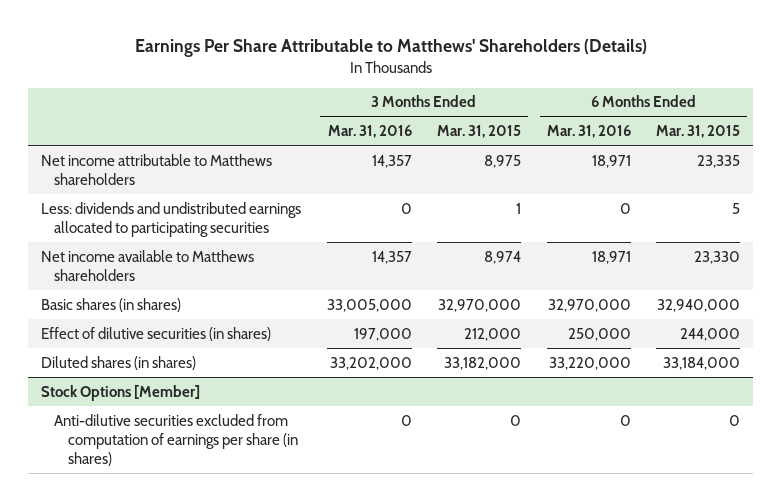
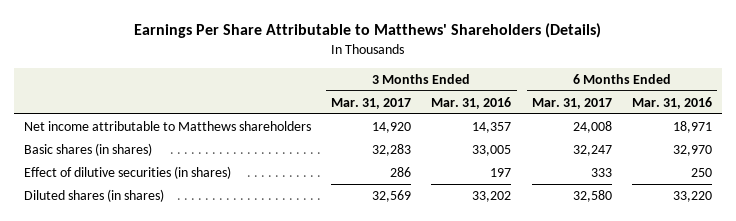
[437,125,522,139] Mar. 31, 2015 -> none
[656,125,741,139] Mar. 31, 2015 -> none
none -> [331,97,412,109] Mar. 31, 2017
none -> [531,97,612,109] Mar. 31, 2017
[41,201,302,237] Less: dividends and undistributed earnings allocated to participating securities -> none
[41,249,255,281] Net income available to Matthews shareholders -> none
[41,384,201,401] Stock Options [Member] -> none
[54,413,298,466] Anti-dilutive securities excluded from computation of earnings per share (in shares) -> none
[326,298,412,312] 33,005,000 -> [472,145,512,157] 33,005
[547,298,631,312] 32,970,000 -> [672,145,712,157] 32,970
[353,327,412,341] 197,000 -> [490,168,512,178] 197
[567,327,631,341] 250,000 -> [690,168,712,178] 250
[329,356,412,370] 33,202,000 -> [472,191,512,203] 33,202
[548,356,631,370] 33,220,000 -> [672,191,712,203] 33,220

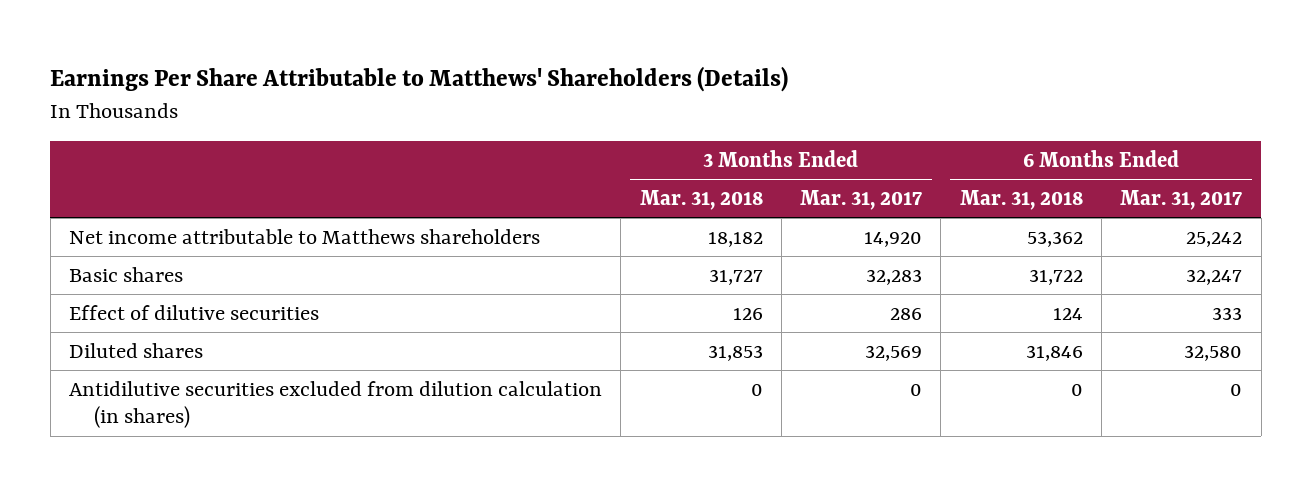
[431,96,512,109] Mar. 31, 2016 -> none
[631,96,712,109] Mar. 31, 2016 -> none
none -> [639,189,763,210] Mar. 31, 2018
none -> [959,189,1083,210] Mar. 31, 2018
[572,121,612,134] 24,008 -> [1186,231,1243,247] 25,242
[24,143,153,157] Basic shares (in shares) -> [68,266,183,282] Basic shares
[24,166,232,180] Effect of dilutive securities (in shares) -> [68,304,319,320] Effect of dilutive securities
[24,189,165,203] Diluted shares (in shares) -> [68,342,203,358] Diluted shares
none -> [68,380,602,429] Antidilutive securities excluded from dilution calculation (in shares)

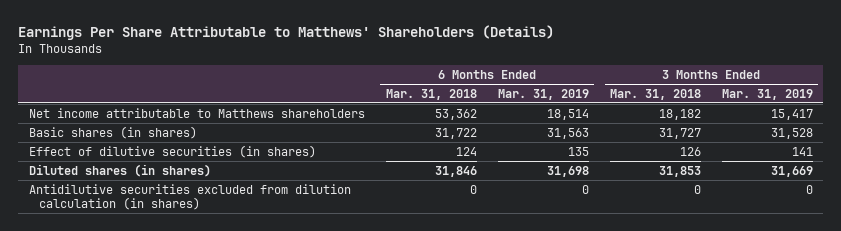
[800,189,923,210] Mar. 31, 2017 -> none
[1120,189,1243,210] Mar. 31, 2017 -> none
none -> [497,88,589,100] Mar. 31, 2019
none -> [721,88,813,100] Mar. 31, 2019
[68,266,183,282] Basic shares -> [28,125,197,139] Basic shares (in shares)
[68,304,319,320] Effect of dilutive securities -> [28,144,316,158] Effect of dilutive securities (in shares)
[68,342,203,358] Diluted shares -> [28,163,211,177] Diluted shares (in shares)

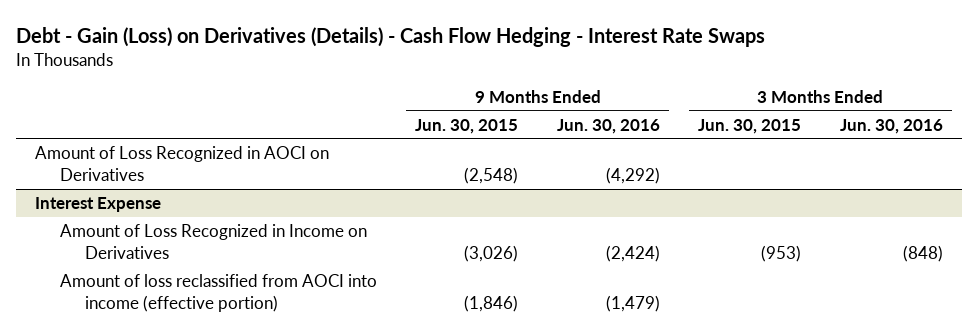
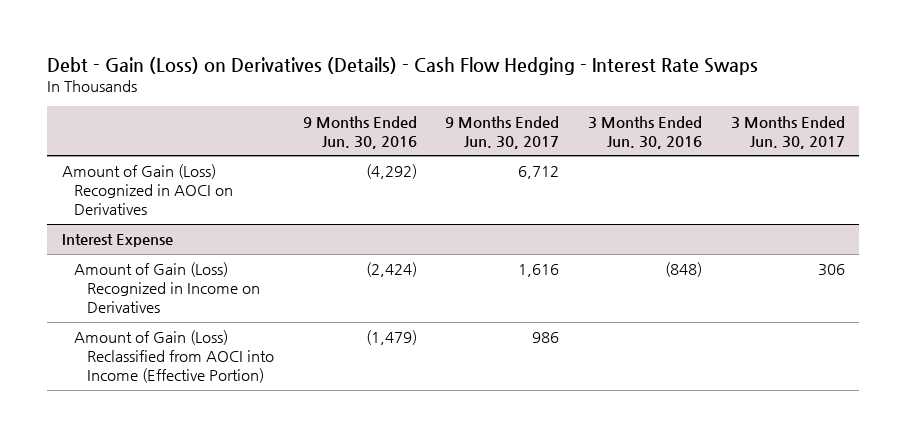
[415,118,519,134] Jun. 30, 2015 -> none
[698,118,802,134] Jun. 30, 2015 -> none
none -> [445,115,560,149] 9 Months Ended Jun. 30, 2017
none -> [730,115,845,149] 3 Months Ended Jun. 30, 2017
[35,146,330,181] Amount of Loss Recognized in AOCI on Derivatives -> [61,164,234,216] Amount of Gain (Loss) Recognized in AOCI on Derivatives
[60,224,368,259] Amount of Loss Recognized in Income on Derivatives -> [74,262,260,314] Amount of Gain (Loss) Recognized in Income on Derivatives
[60,274,378,312] Amount of loss reclassified from AOCI into income (effective portion) -> [74,330,274,384] Amount of Gain (Loss) Reclassified from AOCI into Income (Effective Portion)

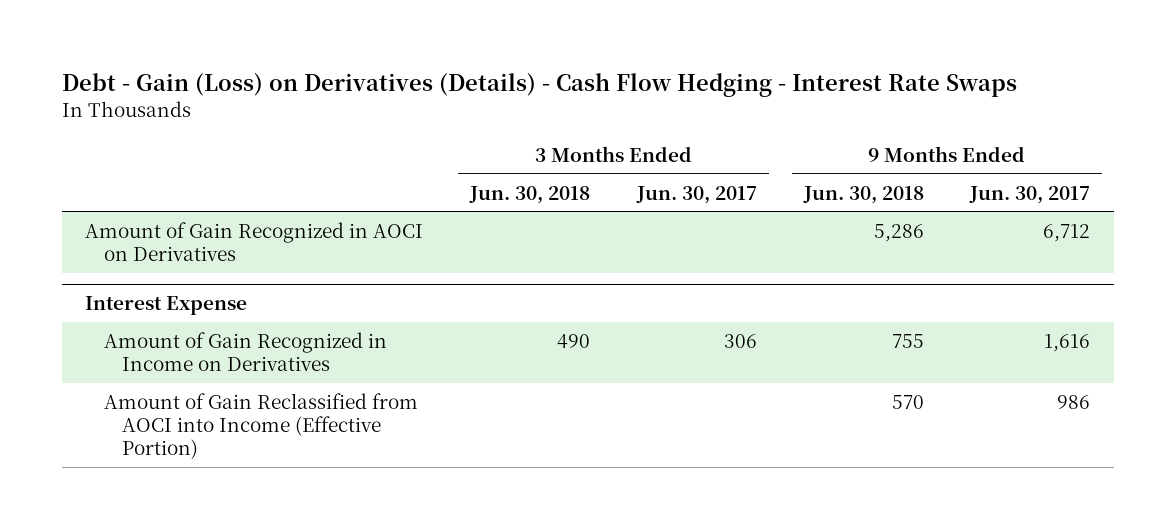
[302,115,417,149] 9 Months Ended Jun. 30, 2016 -> none
[588,115,703,149] 3 Months Ended Jun. 30, 2016 -> none
none -> [469,185,591,204] Jun. 30, 2018
none -> [802,185,924,204] Jun. 30, 2018
[61,164,234,216] Amount of Gain (Loss) Recognized in AOCI on Derivatives -> [85,221,424,261] Amount of Gain Recognized in AOCI on Derivatives
[74,262,260,314] Amount of Gain (Loss) Recognized in Income on Derivatives -> [103,331,387,371] Amount of Gain Recognized in Income on Derivatives
[74,330,274,384] Amount of Gain (Loss) Reclassified from AOCI into Income (Effective Portion) -> [103,392,418,460] Amount of Gain Reclassified from AOCI into Income (Effective Portion)

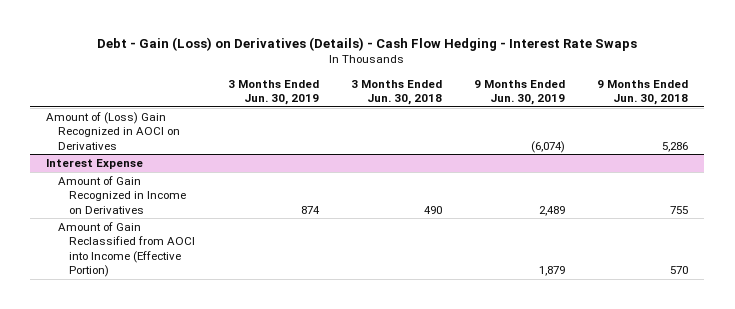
[635,185,757,204] Jun. 30, 2017 -> none
[969,185,1091,204] Jun. 30, 2017 -> none
none -> [227,79,319,105] 3 Months Ended Jun. 30, 2019
none -> [473,79,565,105] 9 Months Ended Jun. 30, 2019
[85,221,424,261] Amount of Gain Recognized in AOCI on Derivatives -> [46,112,180,150] Amount of (Loss) Gain Recognized in AOCI on Derivatives

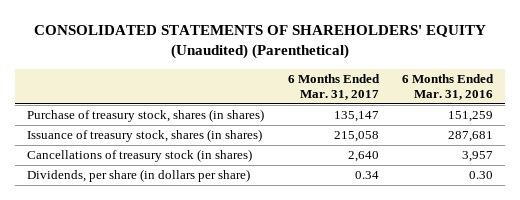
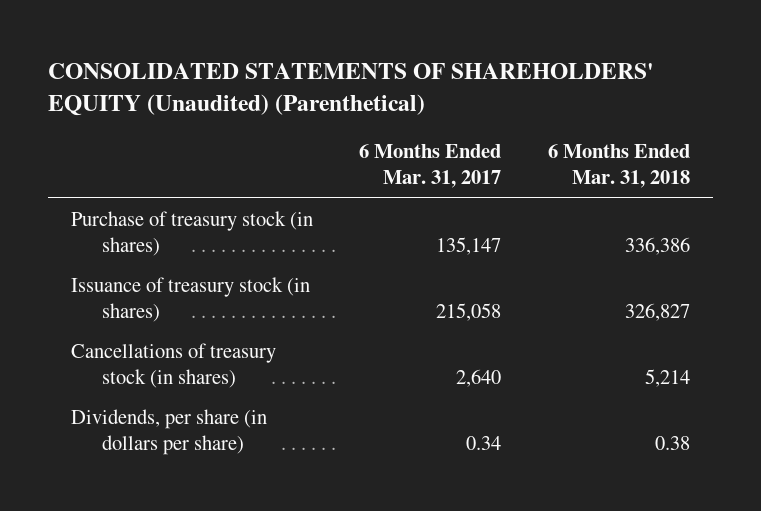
[402,73,495,101] 6 Months Ended Mar. 31, 2016 -> none
none -> [547,144,690,189] 6 Months Ended Mar. 31, 2018
[26,109,264,123] Purchase of treasury stock, shares (in shares) -> [70,211,313,256] Purchase of treasury stock (in shares)
[26,129,262,143] Issuance of treasury stock, shares (in shares) -> [70,277,310,322] Issuance of treasury stock (in shares)

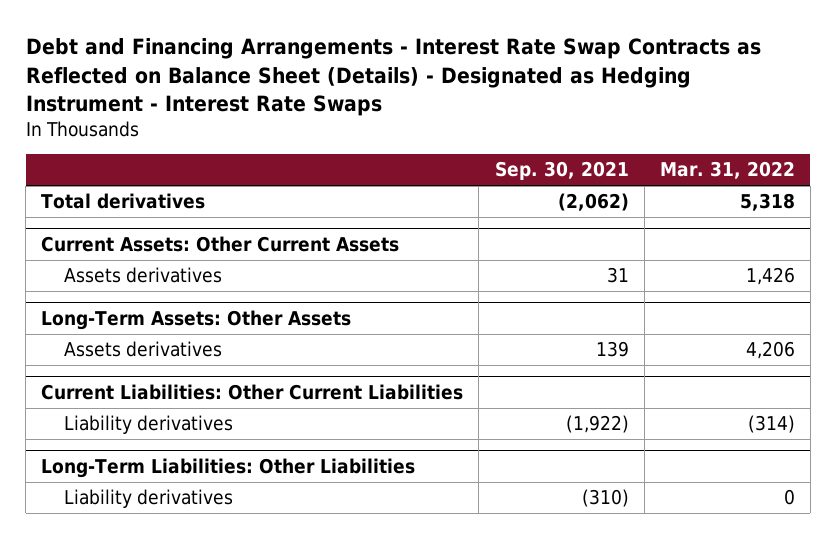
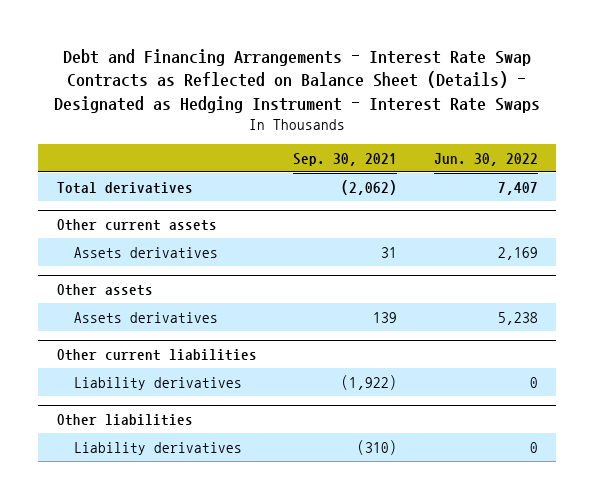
[659,161,795,180] Mar. 31, 2022 -> none
none -> [434,152,539,166] Jun. 30, 2022
[41,235,400,252] Current Assets: Other Current Assets -> [56,218,217,231] Other current assets
[41,309,352,330] Long-Term Assets: Other Assets -> [56,283,153,296] Other assets
[41,383,464,400] Current Liabilities: Other Current Liabilities -> [56,348,257,361] Other current liabilities
[41,457,416,478] Long-Term Liabilities: Other Liabilities -> [56,413,193,426] Other liabilities

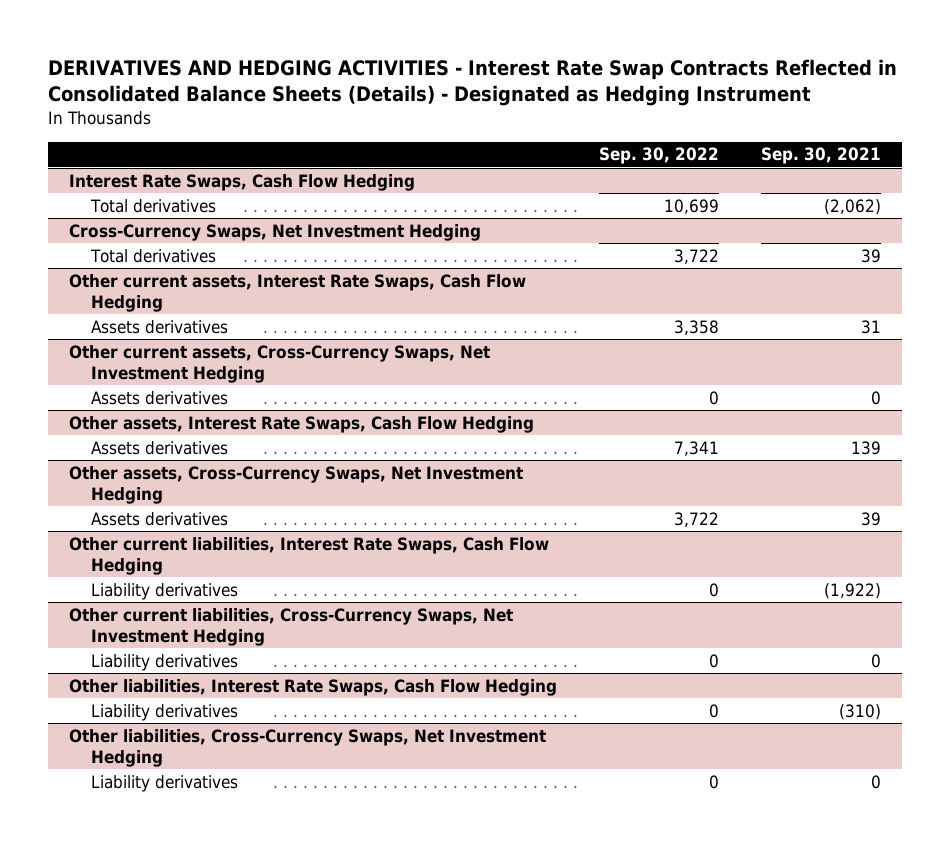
[54,48,541,113] Debt and Financing Arrangements - Interest Rate Swap Contracts as Reflected on Balance Sheet (Details) - Designated as Hedging Instrument - Interest Rate Swaps -> [48,58,898,107] DERIVATIVES AND HEDGING ACTIVITIES - Interest Rate Swap Contracts Reflected in Consolidated Balance Sheets (Details) - Designated as Hedging Instrument
[434,152,539,166] Jun. 30, 2022 -> none
none -> [599,147,720,165] Sep. 30, 2022
none -> [69,173,416,191] Interest Rate Swaps, Cash Flow Hedging
[56,218,217,231] Other current assets -> none
none -> [69,223,482,241] Cross-Currency Swaps, Net Investment Hedging
none -> [89,248,216,263] Total derivatives
none -> [69,273,527,312] Other current assets, Interest Rate Swaps, Cash Flow Hedging
[56,283,153,296] Other assets -> none
none -> [69,344,491,383] Other current assets, Cross-Currency Swaps, Net Investment Hedging
none -> [90,390,228,405] Assets derivatives
none -> [69,415,535,433] Other assets, Interest Rate Swaps, Cash Flow Hedging
[56,348,257,361] Other current liabilities -> none
none -> [69,465,524,504] Other assets, Cross-Currency Swaps, Net Investment Hedging
none -> [90,511,228,526] Assets derivatives
none -> [69,536,550,575] Other current liabilities, Interest Rate Swaps, Cash Flow Hedging
[56,413,193,426] Other liabilities -> none
none -> [69,607,514,646] Other current liabilities, Cross-Currency Swaps, Net Investment Hedging
none -> [90,653,238,671] Liability derivatives
none -> [69,678,558,696] Other liabilities, Interest Rate Swaps, Cash Flow Hedging
none -> [69,728,547,767] Other liabilities, Cross-Currency Swaps, Net Investment Hedging
none -> [90,774,238,792] Liability derivatives

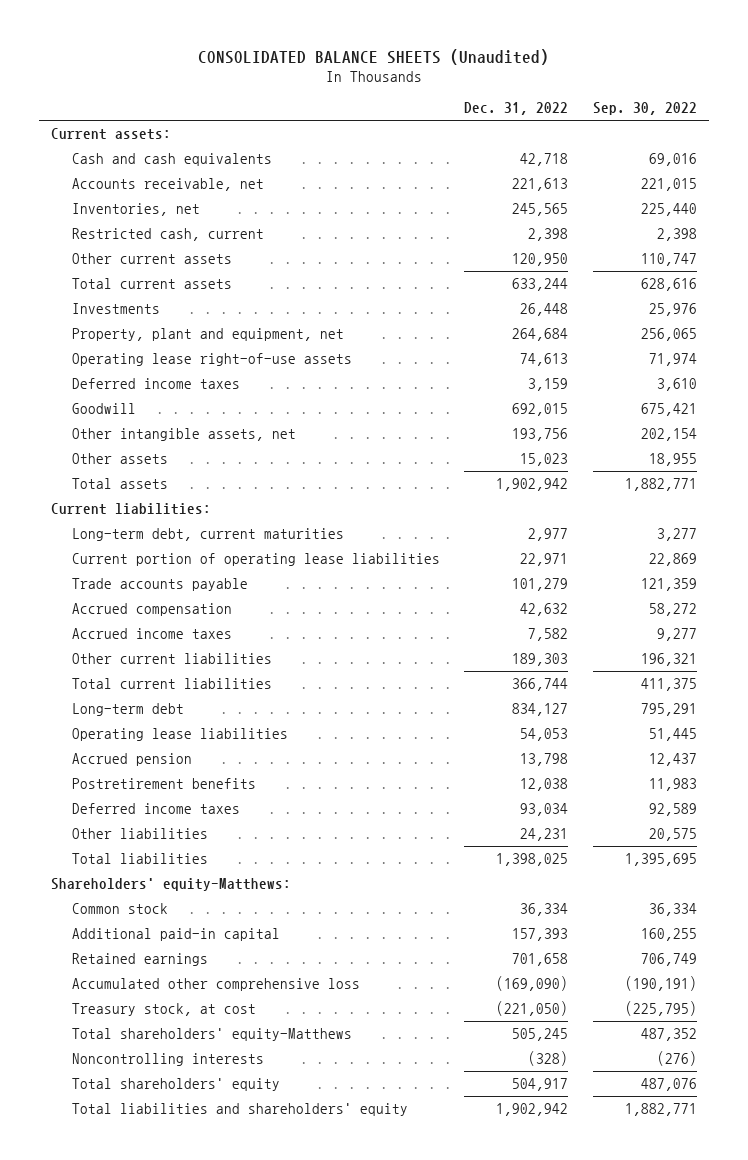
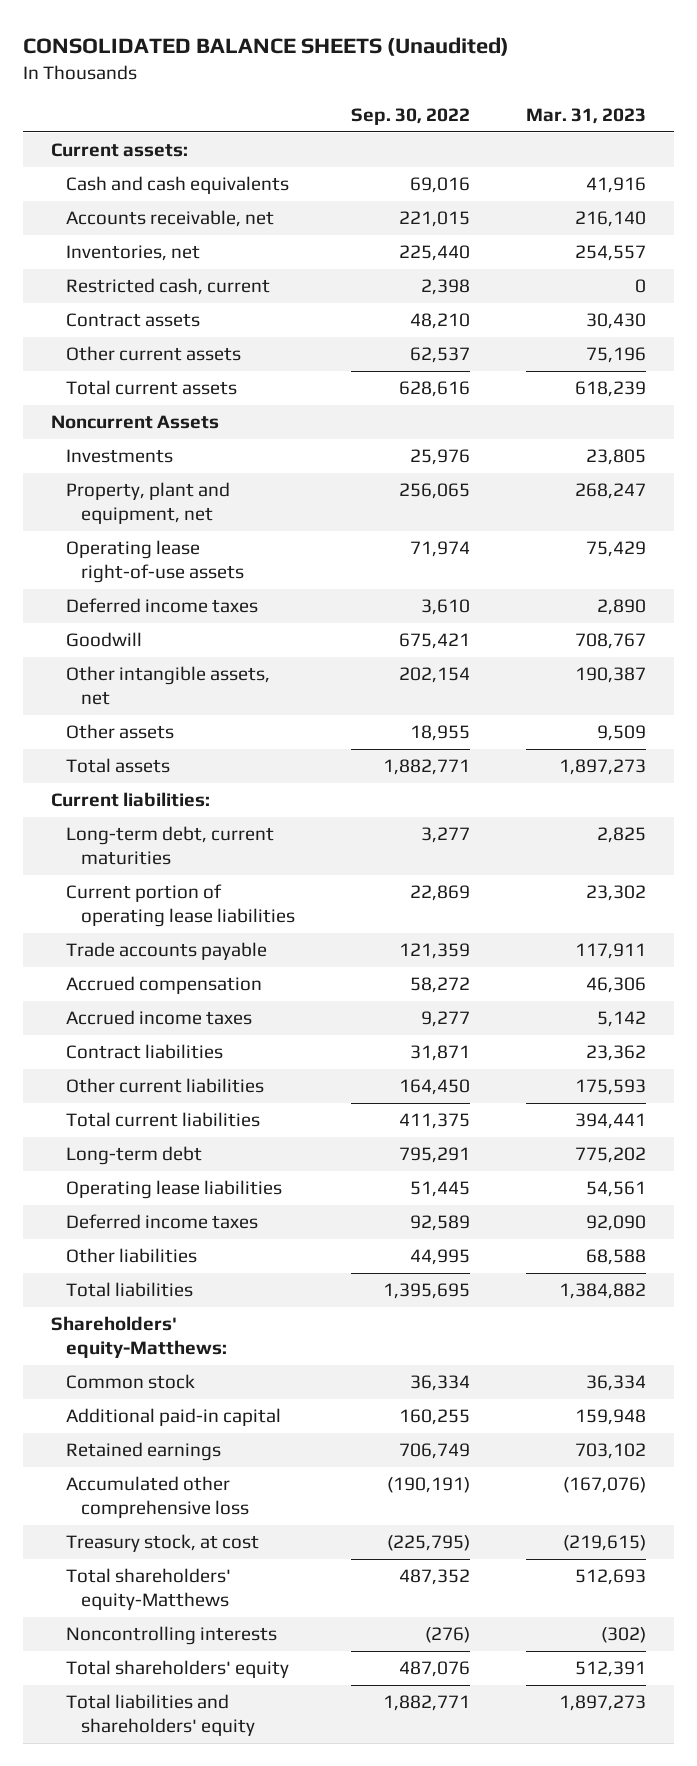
[464,102,569,116] Dec. 31, 2022 -> none
none -> [525,107,646,124] Mar. 31, 2023
none -> [66,313,201,328] Contract assets
[640,253,697,267] 110,747 -> [409,347,470,364] 62,537
none -> [51,415,220,430] Noncurrent Assets
none -> [66,1044,224,1060] Contract liabilities
[640,653,697,667] 196,321 -> [398,1079,470,1096] 164,450
[71,753,192,767] Accrued pension -> none
[71,778,256,790] Postretirement benefits -> none
[648,828,697,842] 20,575 -> [409,1249,470,1266] 44,995

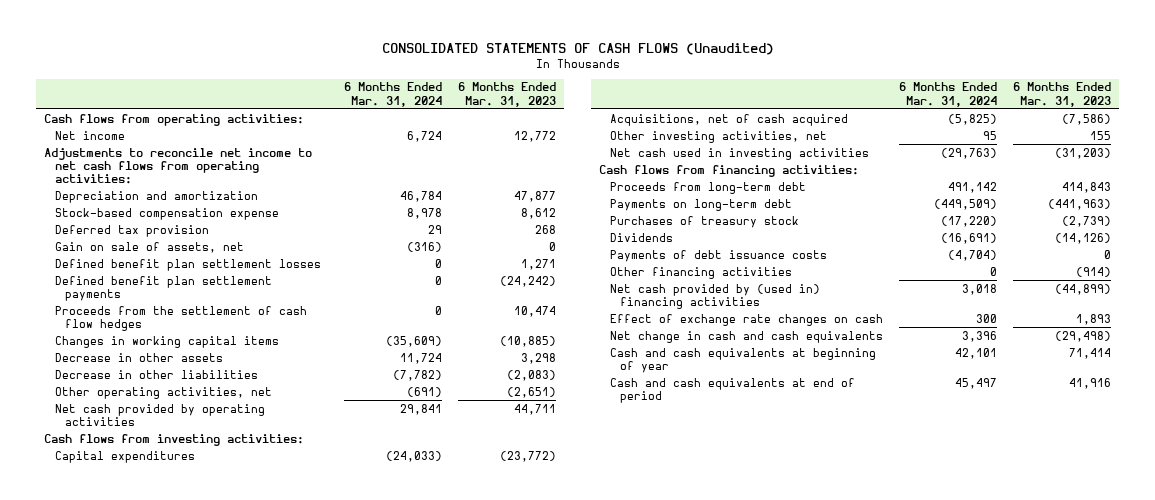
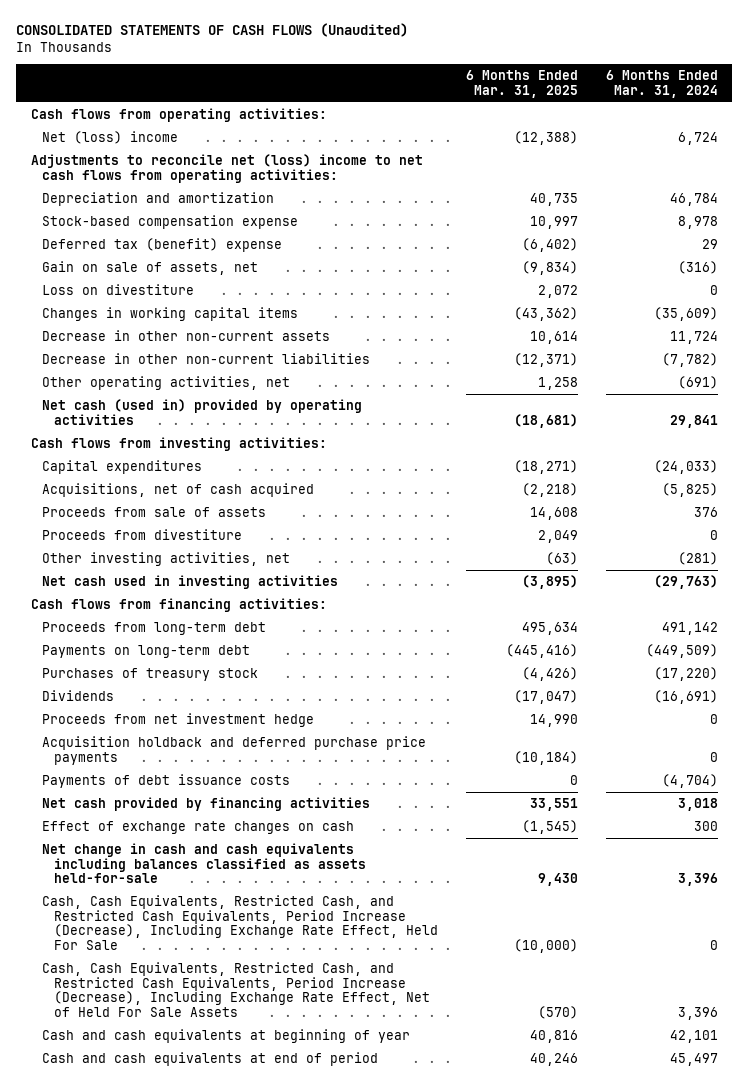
[457,82,556,107] 6 Months Ended Mar. 31, 2023 -> none
none -> [465,70,578,98] 6 Months Ended Mar. 31, 2025
[54,130,125,140] Net income -> [42,131,179,145] Net (loss) income
[44,147,313,185] Adjustments to reconcile net income to net cash flows from operating activities: -> [30,154,423,183] Adjustments to reconcile net (loss) income to net cash flows from operating activities:
[54,224,209,237] Deferred tax provision -> [42,238,283,253] Deferred tax (benefit) expense
[54,258,321,271] Defined benefit plan settlement losses -> none
[54,275,272,301] Defined benefit plan settlement payments -> none
[54,305,307,331] Proceeds from the settlement of cash flow hedges -> none
none -> [42,284,195,296] Loss on divestiture
[54,352,223,362] Decrease in other assets -> [42,330,331,342] Decrease in other non-current assets
[54,369,258,379] Decrease in other liabilities -> [42,353,371,365] Decrease in other non-current liabilities
[54,403,265,426] Net cash provided by operating activities -> [42,399,363,425] Net cash (used in) provided by operating activities
none -> [42,507,267,518] Proceeds from sale of assets
none -> [42,529,243,541] Proceeds from divestiture
[982,130,997,140] 95 -> [678,552,719,566] (281)
none -> [42,713,315,728] Proceeds from net investment hedge
none -> [42,736,427,765] Acquisition holdback and deferred purchase price payments
[609,266,792,279] Other financing activities -> none
[609,283,820,309] Net cash provided by (used in) financing activities -> [42,797,371,812] Net cash provided by financing activities
[609,330,883,343] Net change in cash and cash equivalents -> [42,843,366,884] Net change in cash and cash equivalents including balances classified as assets held-for-sale
none -> [42,895,438,950] Cash, Cash Equivalents, Restricted Cash, and Restricted Cash Equivalents, Period Increase (Decrease), Including Exchange Rate Effect, Held For Sale
none -> [42,962,430,1017] Cash, Cash Equivalents, Restricted Cash, and Restricted Cash Equivalents, Period Increase (Decrease), Including Exchange Rate Effect, Net of Held For Sale Assets

